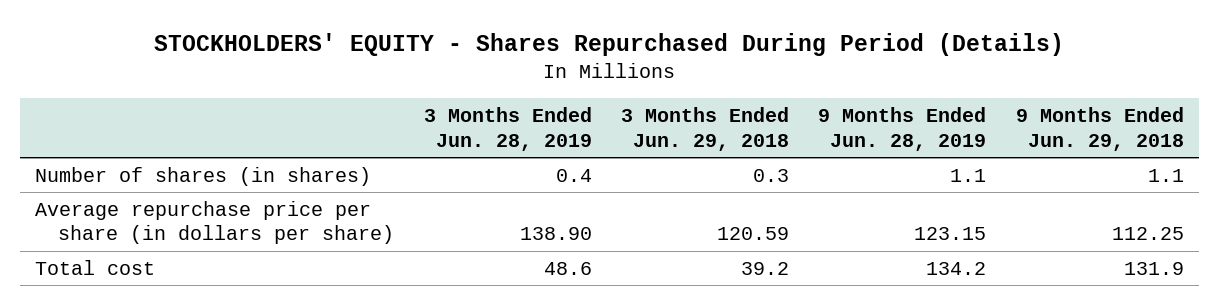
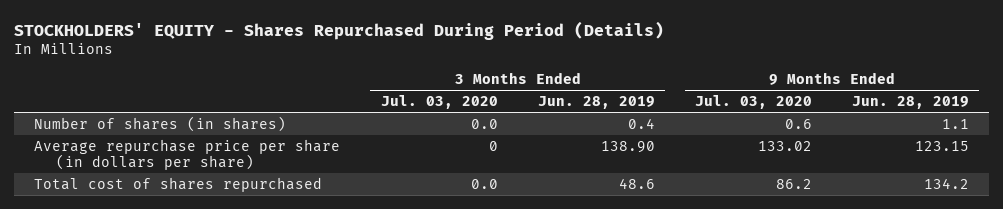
[621,107,790,151] 3 Months Ended Jun. 29, 2018 -> none
[1015,107,1184,151] 9 Months Ended Jun. 29, 2018 -> none
none -> [380,95,498,110] Jul. 03, 2020
none -> [694,95,812,110] Jul. 03, 2020
[34,259,155,275] Total cost -> [34,176,323,192] Total cost of shares repurchased

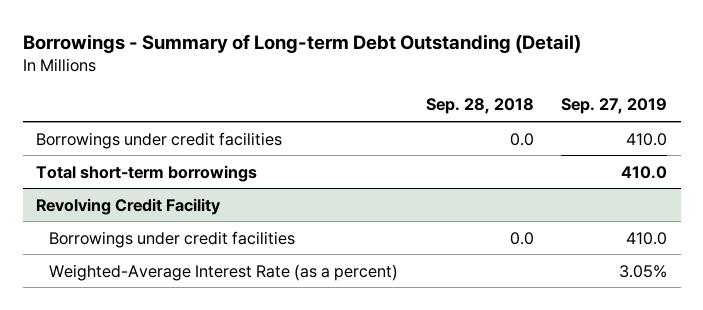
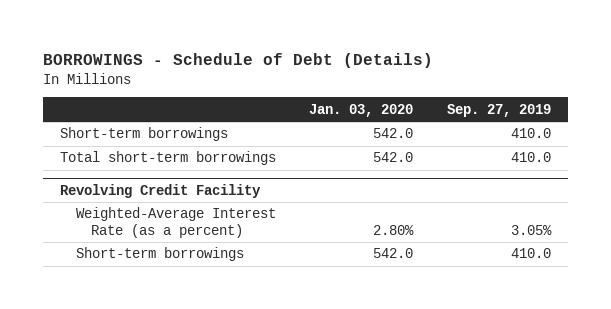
[22,33,581,53] Borrowings - Summary of Long-term Debt Outstanding (Detail) -> [43,52,434,68] BORROWINGS - Schedule of Debt (Details)
[425,98,534,115] Sep. 28, 2018 -> none
none -> [309,103,414,117] Jan. 03, 2020
[36,131,283,149] Borrowings under credit facilities -> [60,127,229,142] Short-term borrowings
[49,230,296,248] Borrowings under credit facilities -> none
none -> [75,247,244,262] Short-term borrowings

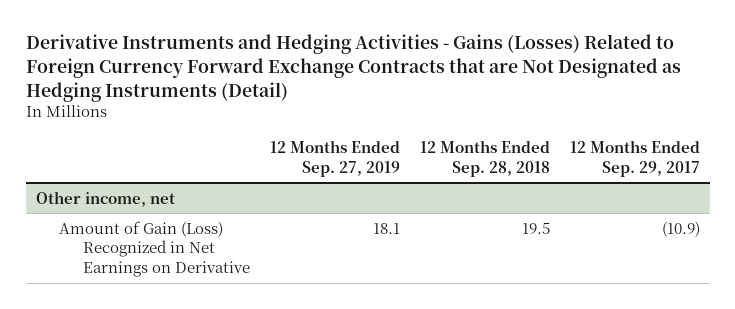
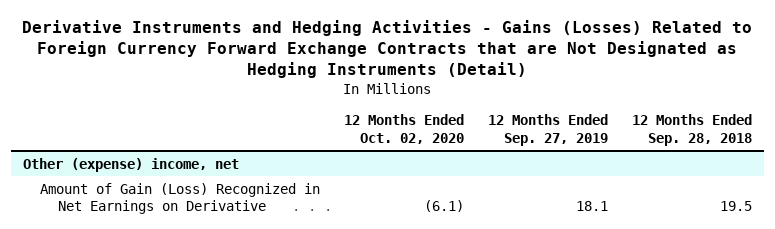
[569,139,700,177] 12 Months Ended Sep. 29, 2017 -> none
none -> [344,114,465,144] 12 Months Ended Oct. 02, 2020
[35,190,175,207] Other income, net -> [23,157,240,172] Other (expense) income, net

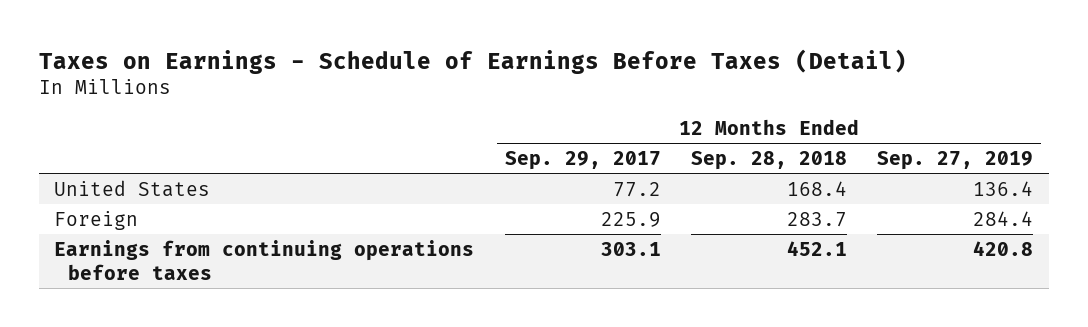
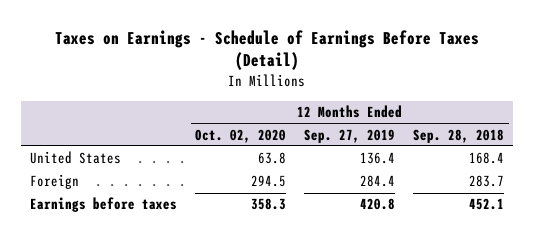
[504,150,661,170] Sep. 29, 2017 -> none
none -> [195,128,287,143] Oct. 02, 2020
[54,239,475,280] Earnings from continuing operations before taxes -> [29,197,177,213] Earnings before taxes

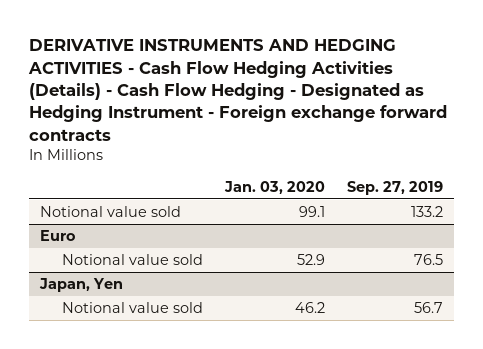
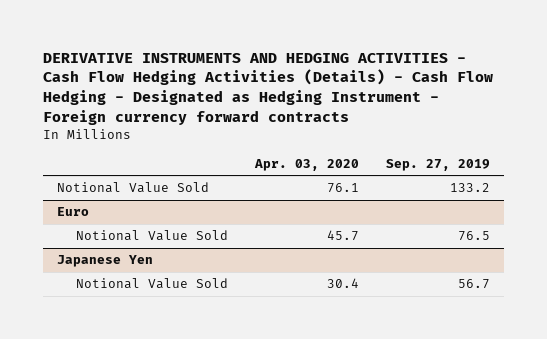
[27,39,447,141] DERIVATIVE INSTRUMENTS AND HEDGING ACTIVITIES - Cash Flow Hedging Activities (Details) - Cash Flow Hedging - Designated as Hedging Instrument - Foreign exchange forward contracts -> [43,52,494,125] DERIVATIVE INSTRUMENTS AND HEDGING ACTIVITIES - Cash Flow Hedging Activities (Details) - Cash Flow Hedging - Designated as Hedging Instrument - Foreign currency forward contracts
[223,180,325,194] Jan. 03, 2020 -> none
none -> [253,158,359,171] Apr. 03, 2020
[39,206,181,218] Notional value sold -> [56,182,209,194] Notional Value Sold
[61,254,203,266] Notional value sold -> [75,230,228,242] Notional Value Sold
[38,278,123,293] Japan, Yen -> [56,255,153,268] Japanese Yen
[61,302,203,314] Notional value sold -> [75,278,228,290] Notional Value Sold

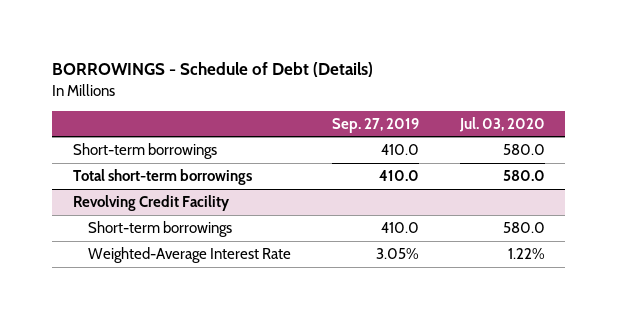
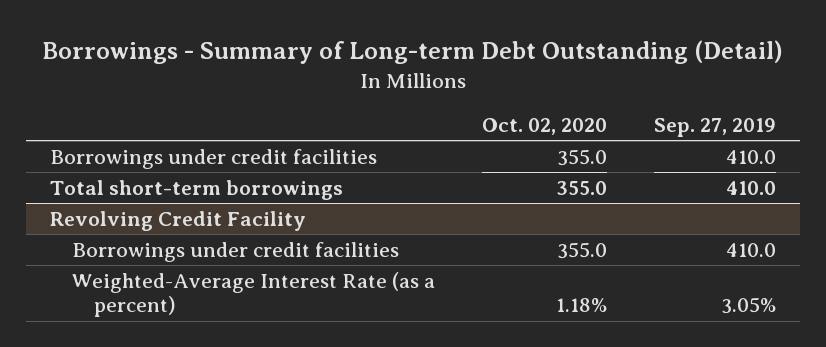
[52,62,374,78] BORROWINGS - Schedule of Debt (Details) -> [42,40,784,65] Borrowings - Summary of Long-term Debt Outstanding (Detail)
[458,116,545,132] Jul. 03, 2020 -> none
none -> [482,117,608,135] Oct. 02, 2020
[72,143,217,160] Short-term borrowings -> [49,148,377,169] Borrowings under credit facilities
[87,221,232,238] Short-term borrowings -> [72,241,400,262] Borrowings under credit facilities
[87,247,291,264] Weighted-Average Interest Rate -> [72,271,436,318] Weighted-Average Interest Rate (as a percent)

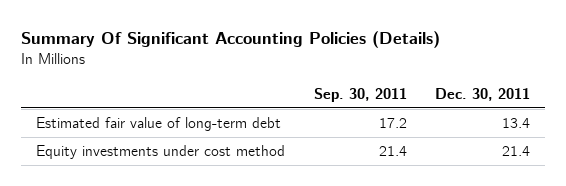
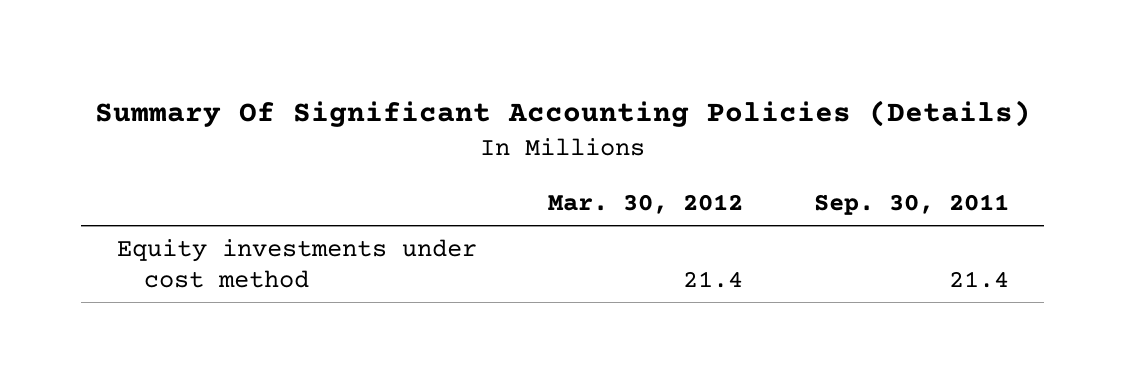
[435,87,531,101] Dec. 30, 2011 -> none
none -> [547,194,743,215] Mar. 30, 2012
[35,117,281,132] Estimated fair value of long-term debt -> none

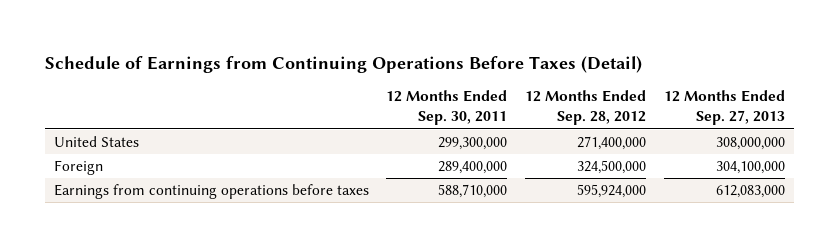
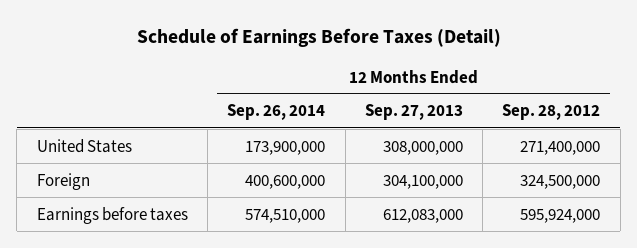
[44,55,642,73] Schedule of Earnings from Continuing Operations Before Taxes (Detail) -> [136,28,501,48] Schedule of Earnings Before Taxes (Detail)
[386,90,508,126] 12 Months Ended Sep. 30, 2011 -> none
none -> [227,104,326,121] Sep. 26, 2014
[53,184,369,200] Earnings from continuing operations before taxes -> [36,206,188,224] Earnings before taxes

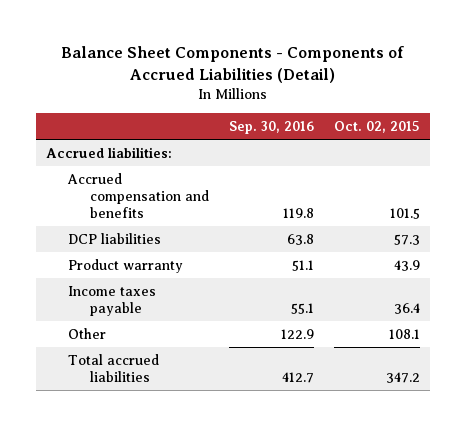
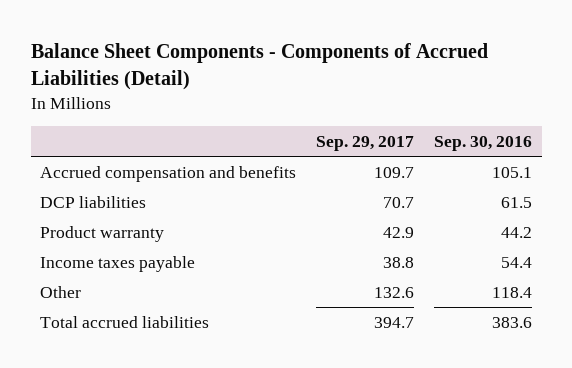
[333,121,420,134] Oct. 02, 2015 -> none
none -> [316,135,415,151] Sep. 29, 2017
[46,146,173,158] Accrued liabilities: -> none
[282,207,314,218] 119.8 -> [491,166,532,178] 105.1
[286,233,314,245] 63.8 -> [500,196,532,208] 61.5
[291,259,314,271] 51.1 -> [500,226,532,238] 44.2
[290,302,314,314] 55.1 -> [500,256,532,268] 54.4
[280,328,314,339] 122.9 -> [491,286,532,298] 118.4
[281,371,314,383] 412.7 -> [491,316,532,328] 383.6

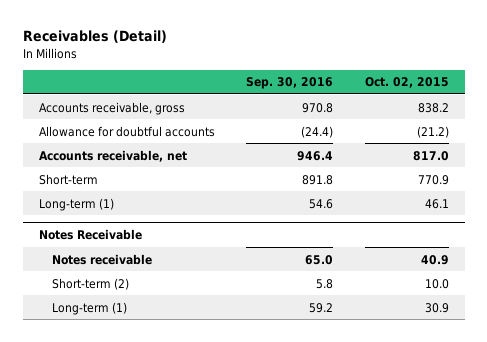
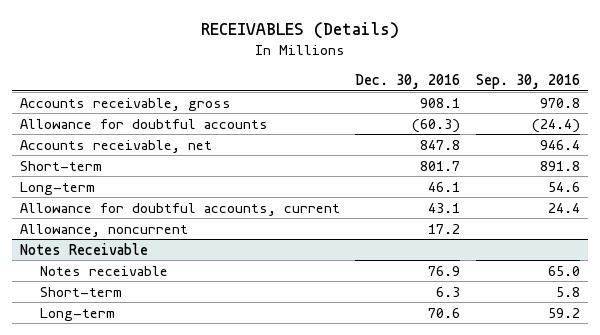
[22,30,167,44] Receivables (Detail) -> [200,21,399,39] RECEIVABLES (Details)
[364,77,449,89] Oct. 02, 2015 -> none
none -> [355,74,461,90] Dec. 30, 2016
[38,197,114,211] Long-term (1) -> [19,181,95,195] Long-term
none -> [19,202,340,216] Allowance for doubtful accounts, current
none -> [19,223,188,237] Allowance, noncurrent
[52,277,130,290] Short-term (2) -> [39,286,122,297] Short-term
[52,301,128,315] Long-term (1) -> [39,307,115,321] Long-term

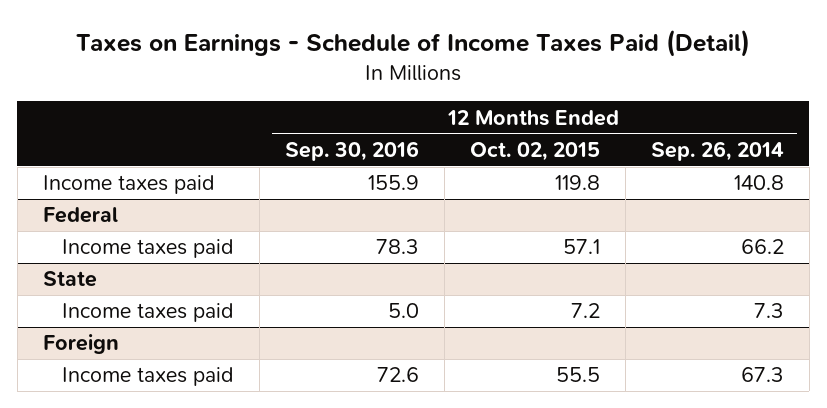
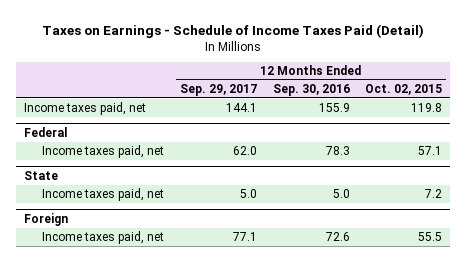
[650,141,784,162] Sep. 26, 2014 -> none
none -> [179,83,257,96] Sep. 29, 2017
[42,175,215,195] Income taxes paid -> [24,101,147,115] Income taxes paid, net
[61,239,234,259] Income taxes paid -> [42,144,165,158] Income taxes paid, net
[61,303,234,323] Income taxes paid -> [42,187,165,201] Income taxes paid, net
[61,367,234,387] Income taxes paid -> [42,230,165,244] Income taxes paid, net

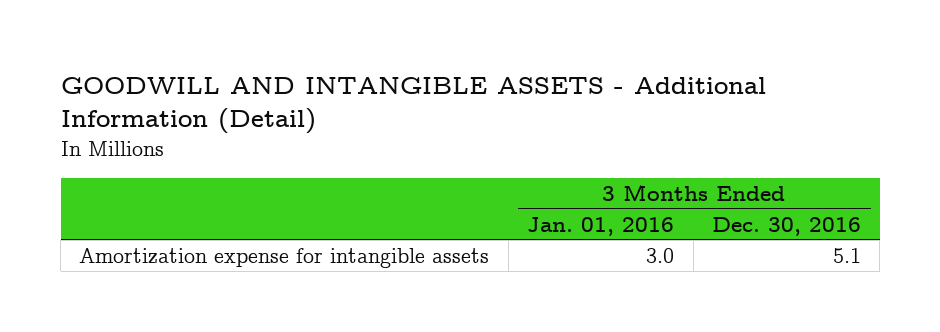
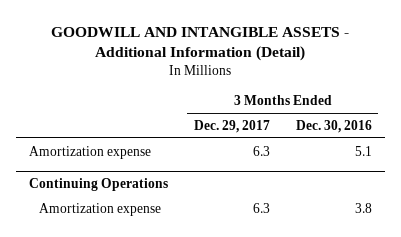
[527,216,675,236] Jan. 01, 2016 -> none
none -> [193,119,270,133] Dec. 29, 2017
[79,247,490,268] Amortization expense for intangible assets -> [29,145,152,159] Amortization expense
none -> [29,178,169,192] Continuing Operations
none -> [39,202,162,216] Amortization expense

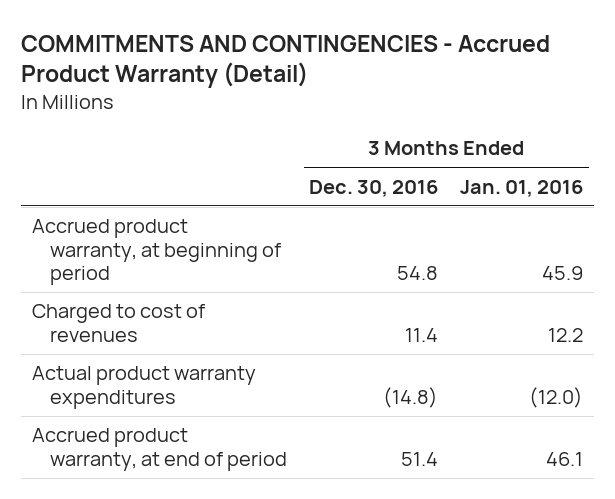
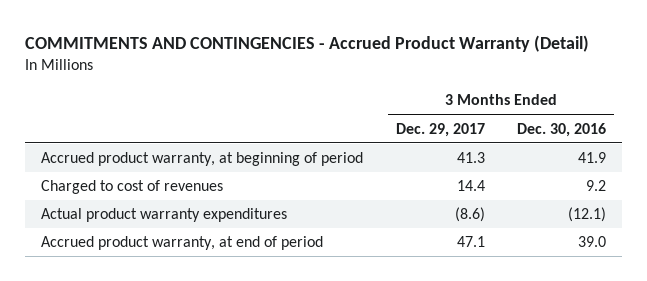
[460,179,584,197] Jan. 01, 2016 -> none
none -> [395,122,485,137] Dec. 29, 2017
[397,266,439,281] 54.8 -> [578,152,607,164] 41.9
[405,327,439,342] 11.4 -> [586,180,607,192] 9.2
[383,386,439,408] (14.8) -> [568,207,607,223] (12.1)
[401,451,439,466] 51.4 -> [578,236,607,248] 39.0

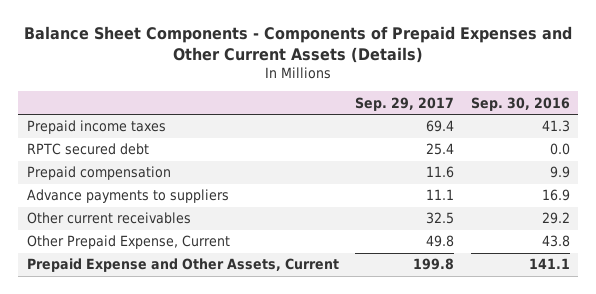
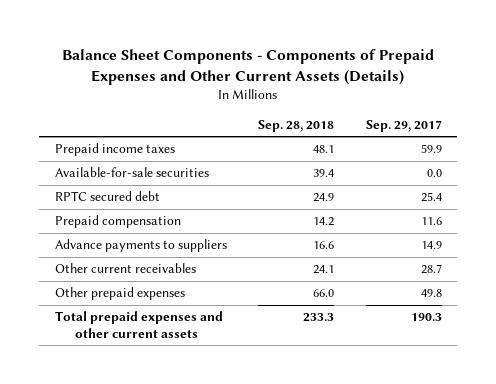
[470,96,570,111] Sep. 30, 2016 -> none
none -> [258,120,335,133] Sep. 28, 2018
[426,120,455,133] 69.4 -> [420,144,442,154] 59.9
none -> [54,167,209,178] Available-for-sale securities
[426,189,455,201] 11.1 -> [420,241,442,250] 14.9
[426,212,455,225] 32.5 -> [420,264,442,275] 28.7
[26,235,230,250] Other Prepaid Expense, Current -> [54,287,185,301] Other prepaid expenses
[26,258,339,273] Prepaid Expense and Other Assets, Current -> [54,311,223,338] Total prepaid expenses and other current assets
[413,258,455,271] 199.8 -> [410,313,442,322] 190.3

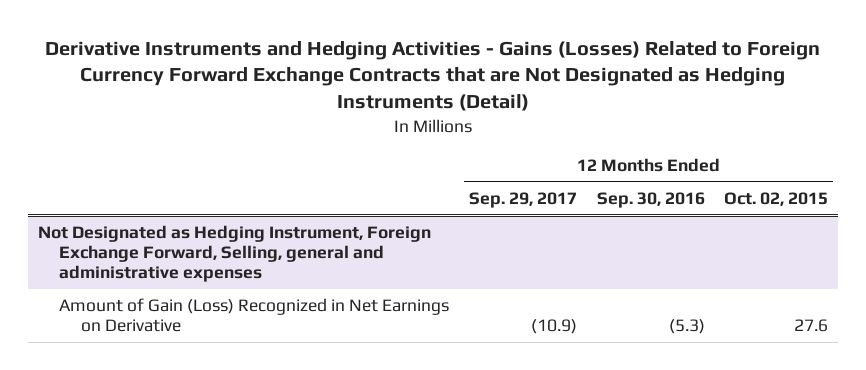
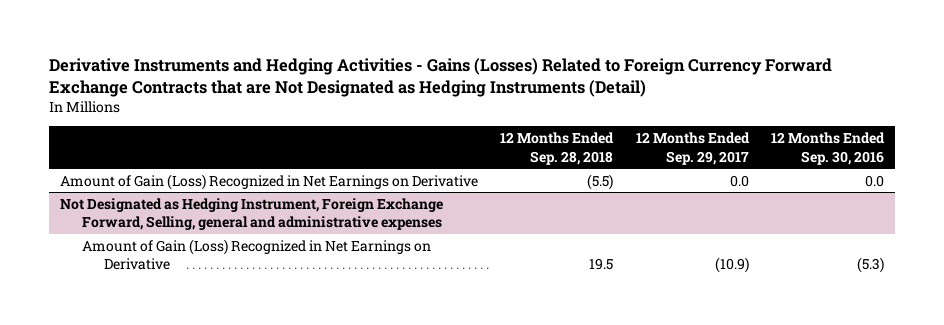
[724,192,829,207] Oct. 02, 2015 -> none
none -> [500,132,615,165] 12 Months Ended Sep. 28, 2018
none -> [60,173,479,190] Amount of Gain (Loss) Recognized in Net Earnings on Derivative

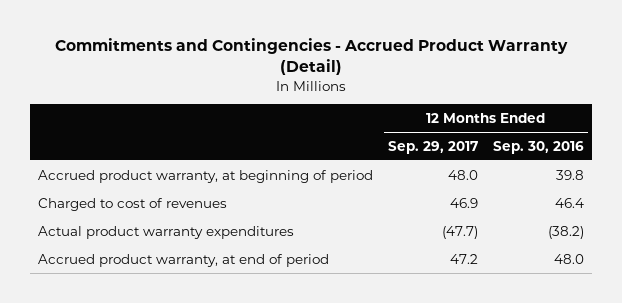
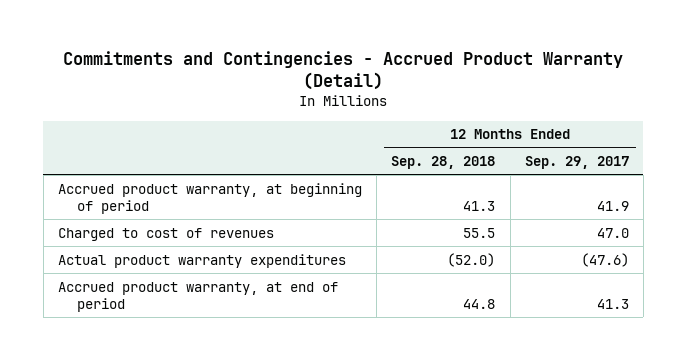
[493,140,585,154] Sep. 30, 2016 -> none
none -> [391,156,496,170] Sep. 28, 2018
[447,169,478,180] 48.0 -> [596,201,629,212] 41.9
[449,197,478,208] 46.9 -> [596,227,629,238] 47.0
[441,225,478,239] (47.7) -> [580,252,629,267] (47.6)
[449,253,478,264] 47.2 -> [596,299,629,310] 41.3

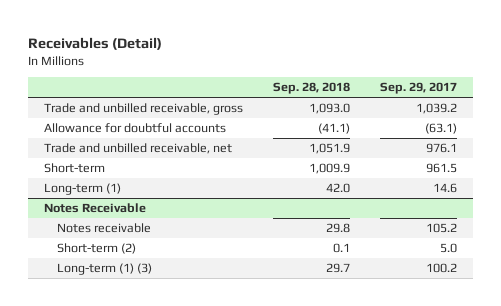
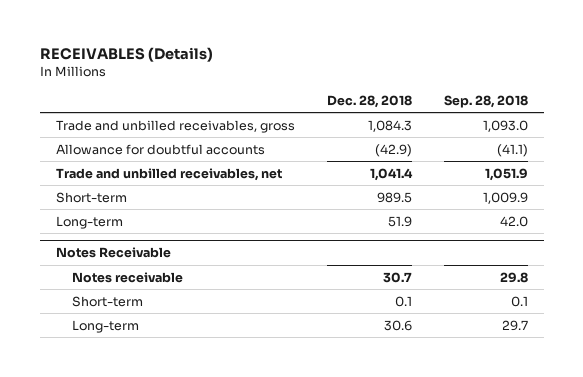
[28,36,163,50] Receivables (Detail) -> [39,47,213,63] RECEIVABLES (Details)
[380,82,458,95] Sep. 29, 2017 -> none
none -> [326,94,412,108] Dec. 28, 2018
[43,103,243,116] Trade and unbilled receivable, gross -> [55,119,295,133] Trade and unbilled receivables, gross
[43,143,232,155] Trade and unbilled receivable, net -> [55,167,282,181] Trade and unbilled receivables, net
[43,183,121,196] Long-term (1) -> [55,215,123,229] Long-term
[56,243,136,255] Short-term (2) -> [72,295,144,307] Short-term
[56,263,152,276] Long-term (1) (3) -> [72,319,140,333] Long-term

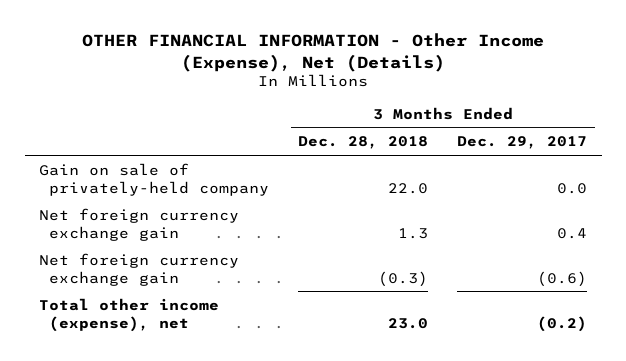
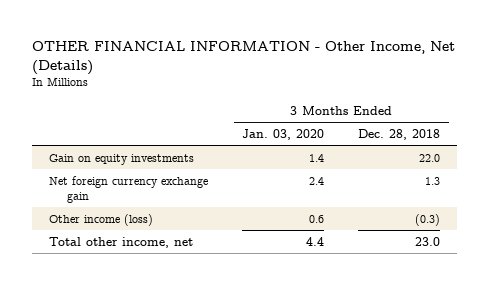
[82,33,545,72] OTHER FINANCIAL INFORMATION - Other Income (Expense), Net (Details) -> [32,41,456,76] OTHER FINANCIAL INFORMATION - Other Income, Net (Details)
[457,136,588,150] Dec. 29, 2017 -> none
none -> [242,128,325,140] Jan. 03, 2020
[39,162,270,196] Gain on sale of privately-held company -> none
none -> [49,153,195,165] Gain on equity investments
[39,252,240,286] Net foreign currency exchange gain -> [49,213,154,226] Other income (loss)
[39,297,220,332] Total other income (expense), net -> [49,236,194,248] Total other income, net

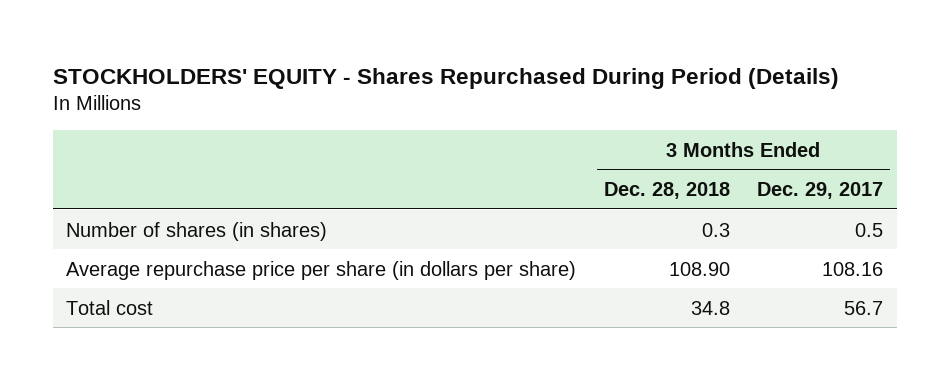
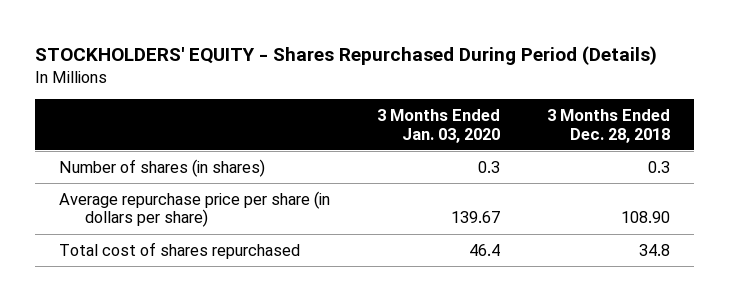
[757,181,884,199] Dec. 29, 2017 -> none
none -> [377,108,501,143] 3 Months Ended Jan. 03, 2020
[66,299,154,315] Total cost -> [58,241,300,259] Total cost of shares repurchased

